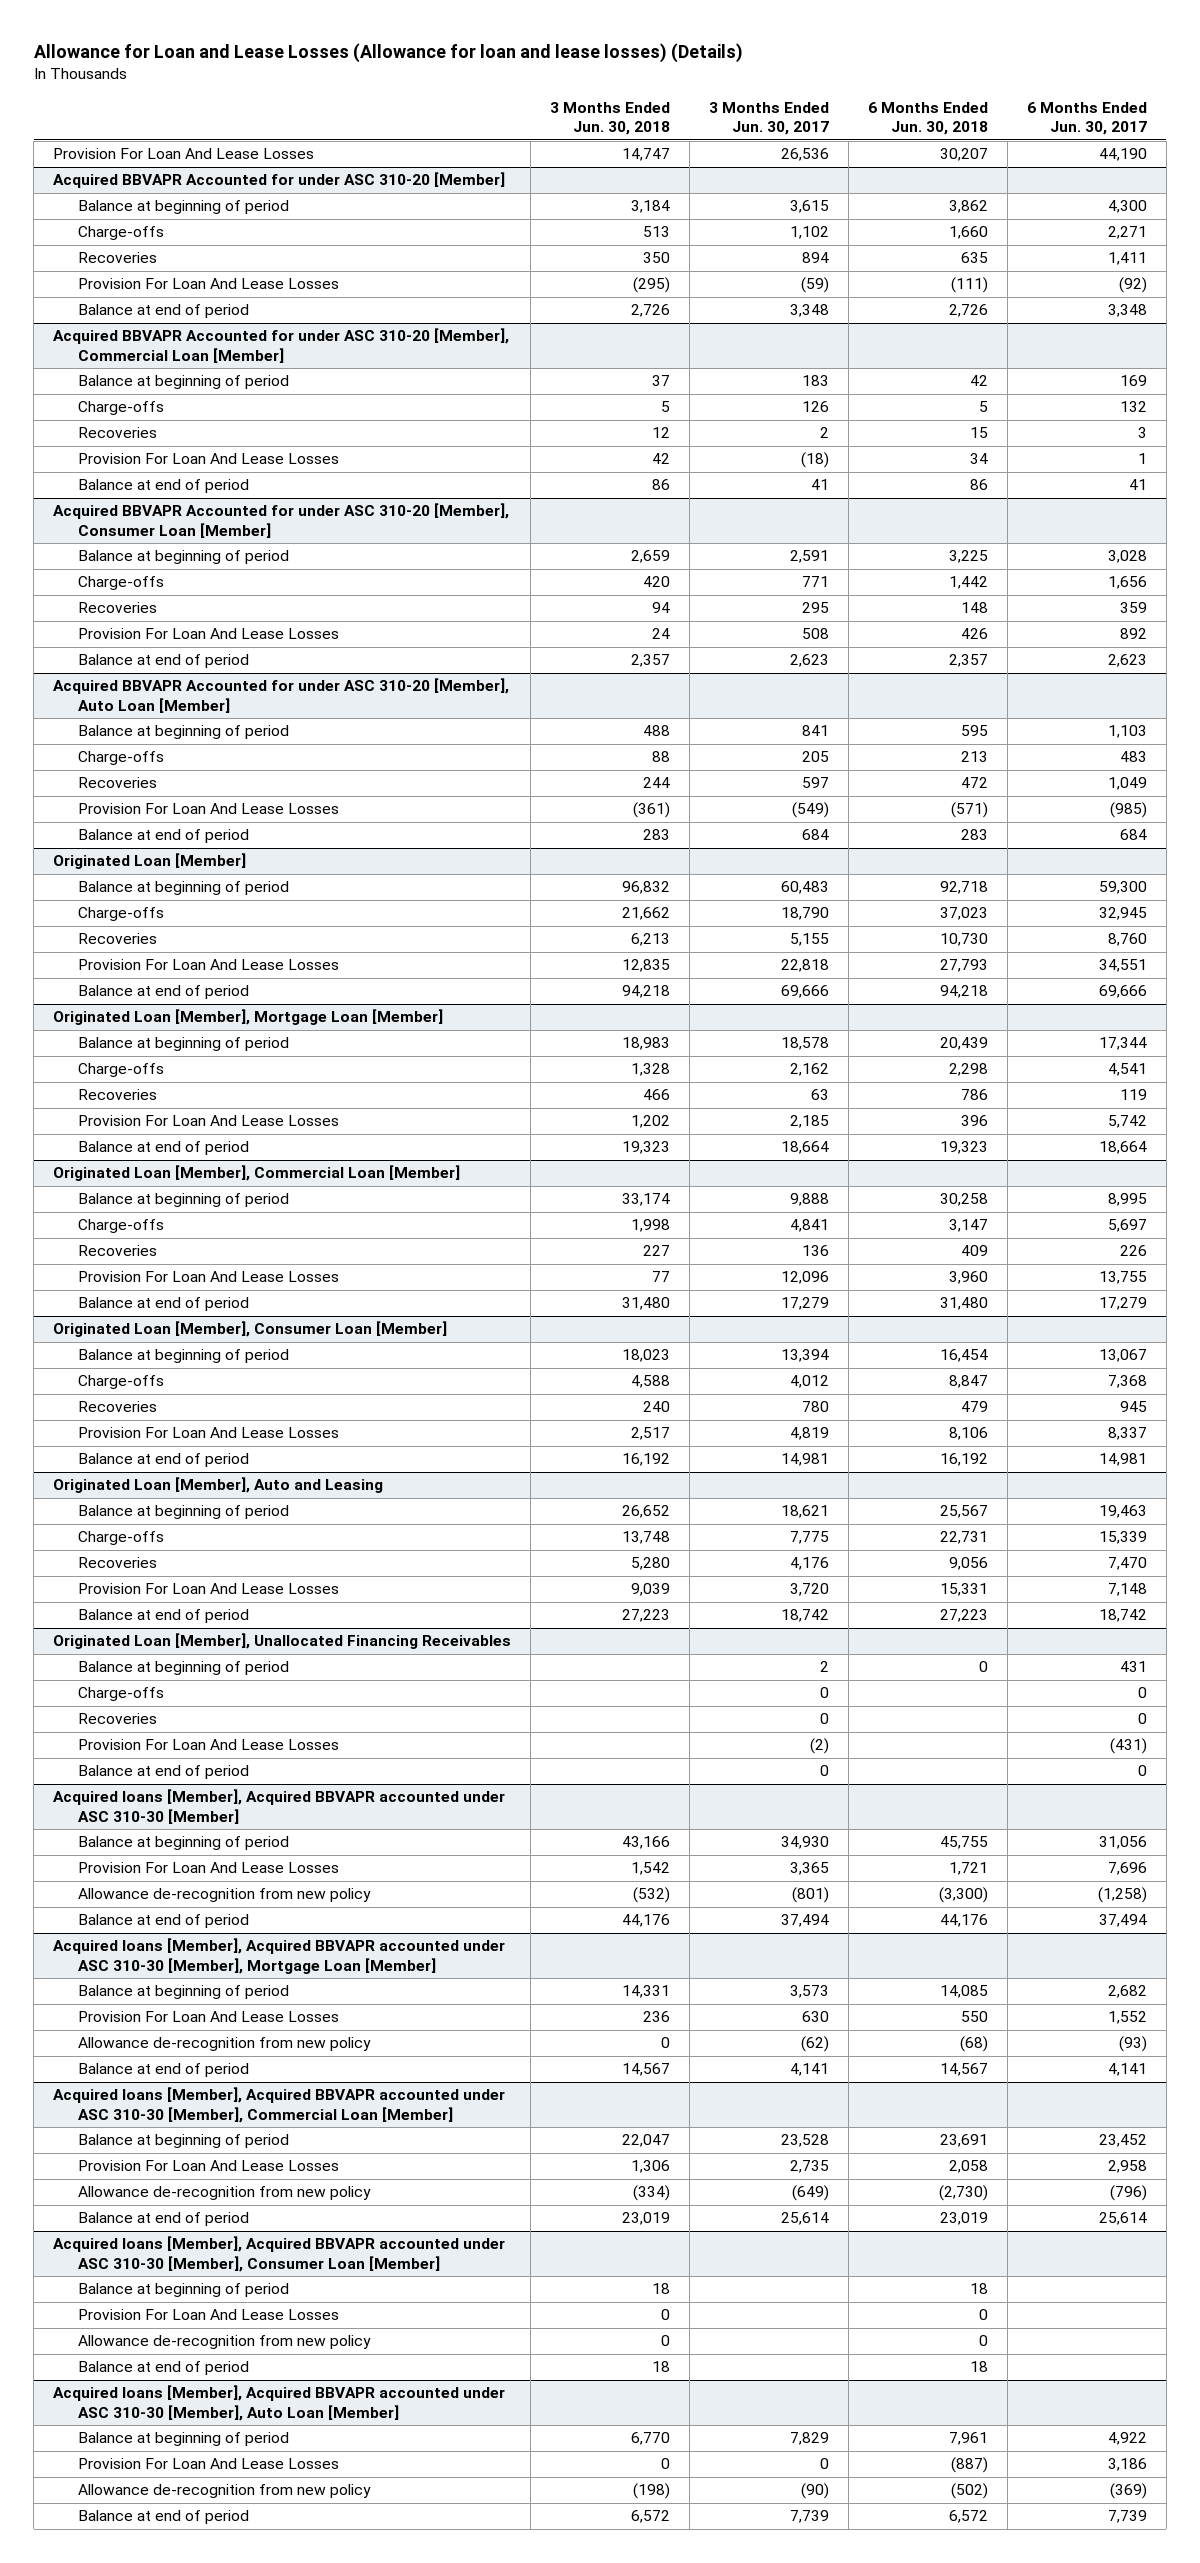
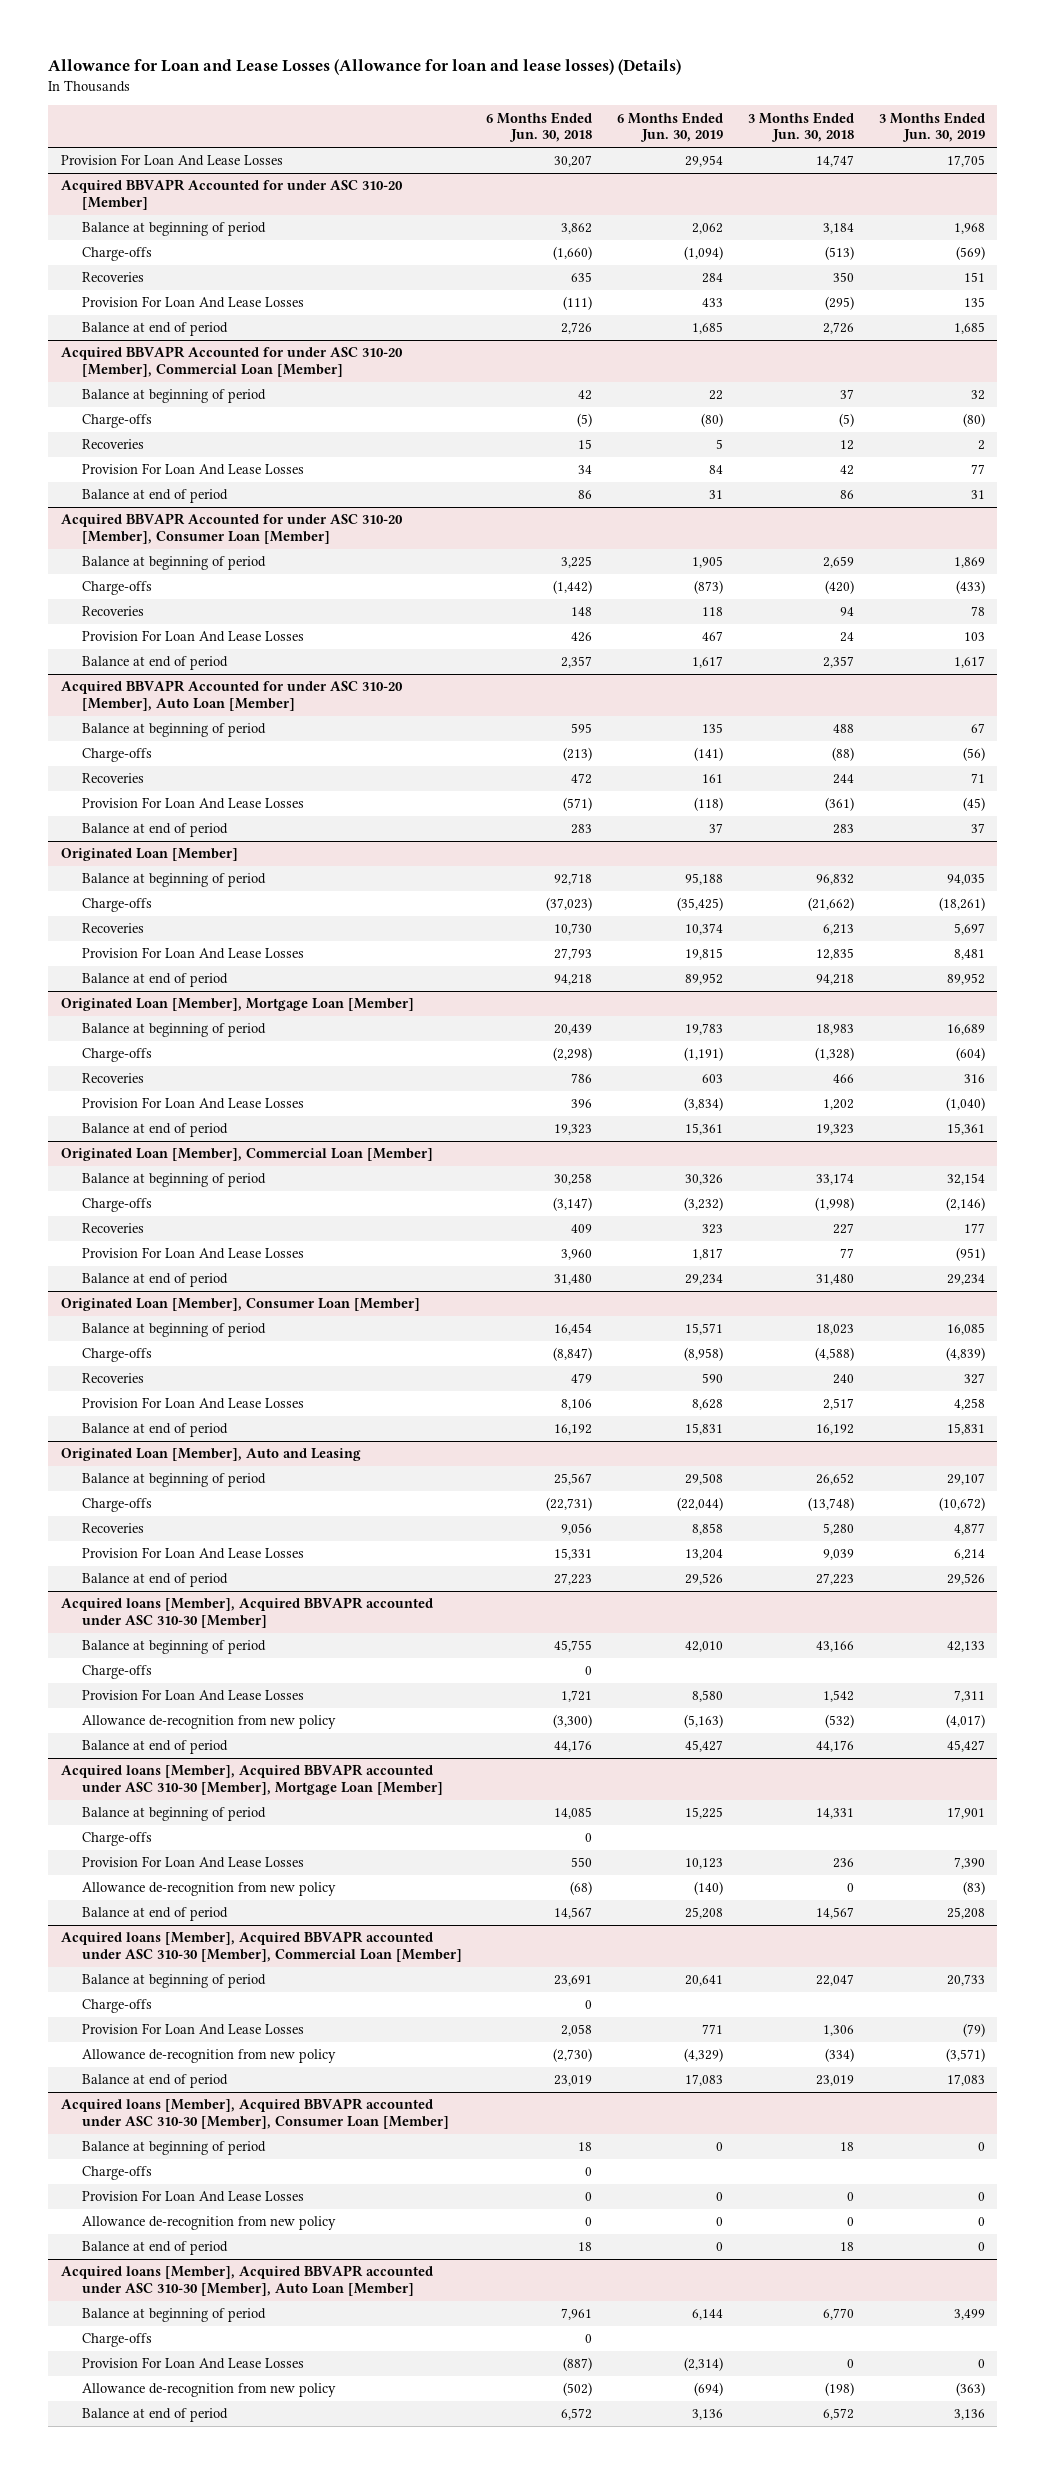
[709,101,830,136] 3 Months Ended Jun. 30, 2017 -> none
[1026,101,1147,136] 6 Months Ended Jun. 30, 2017 -> none
none -> [617,111,724,143] 6 Months Ended Jun. 30, 2019
none -> [878,111,985,143] 3 Months Ended Jun. 30, 2019
[643,226,671,238] 513 -> [824,246,854,261] (513)
[948,226,988,240] 1,660 -> [553,246,593,261] (1,660)
[661,401,671,413] 5 -> [838,413,854,428] (5)
[978,401,988,413] 5 -> [577,413,593,428] (5)
[643,576,671,588] 420 -> [824,580,854,595] (420)
[948,576,988,590] 1,442 -> [553,580,593,595] (1,442)
[652,751,671,763] 88 -> [831,747,854,762] (88)
[960,751,988,763] 213 -> [563,747,593,762] (213)
[622,907,671,921] 21,662 -> [807,897,854,912] (21,662)
[939,907,988,921] 37,023 -> [546,897,593,912] (37,023)
[631,1063,671,1077] 1,328 -> [814,1047,854,1062] (1,328)
[948,1063,988,1077] 2,298 -> [553,1047,593,1062] (2,298)
[631,1219,671,1233] 1,998 -> [814,1197,854,1212] (1,998)
[948,1219,988,1233] 3,147 -> [553,1197,593,1212] (3,147)
[631,1375,671,1389] 4,588 -> [814,1347,854,1362] (4,588)
[948,1375,988,1389] 8,847 -> [553,1347,593,1362] (8,847)
[622,1531,671,1545] 13,748 -> [807,1497,854,1512] (13,748)
[939,1531,988,1545] 22,731 -> [546,1497,593,1512] (22,731)
[53,1633,512,1650] Originated Loan [Member], Unallocated Financing Receivables -> none
[77,1661,289,1676] Balance at beginning of period -> none
[77,1687,164,1702] Charge-offs -> none
[77,1713,157,1725] Recoveries -> none
[77,1739,339,1751] Provision For Loan And Lease Losses -> none
[77,1765,249,1780] Balance at end of period -> none
none -> [81,1665,152,1680] Charge-offs
none -> [81,1832,152,1847] Charge-offs
none -> [81,1999,152,2014] Charge-offs
none -> [81,2166,152,2181] Charge-offs
none -> [81,2333,152,2348] Charge-offs

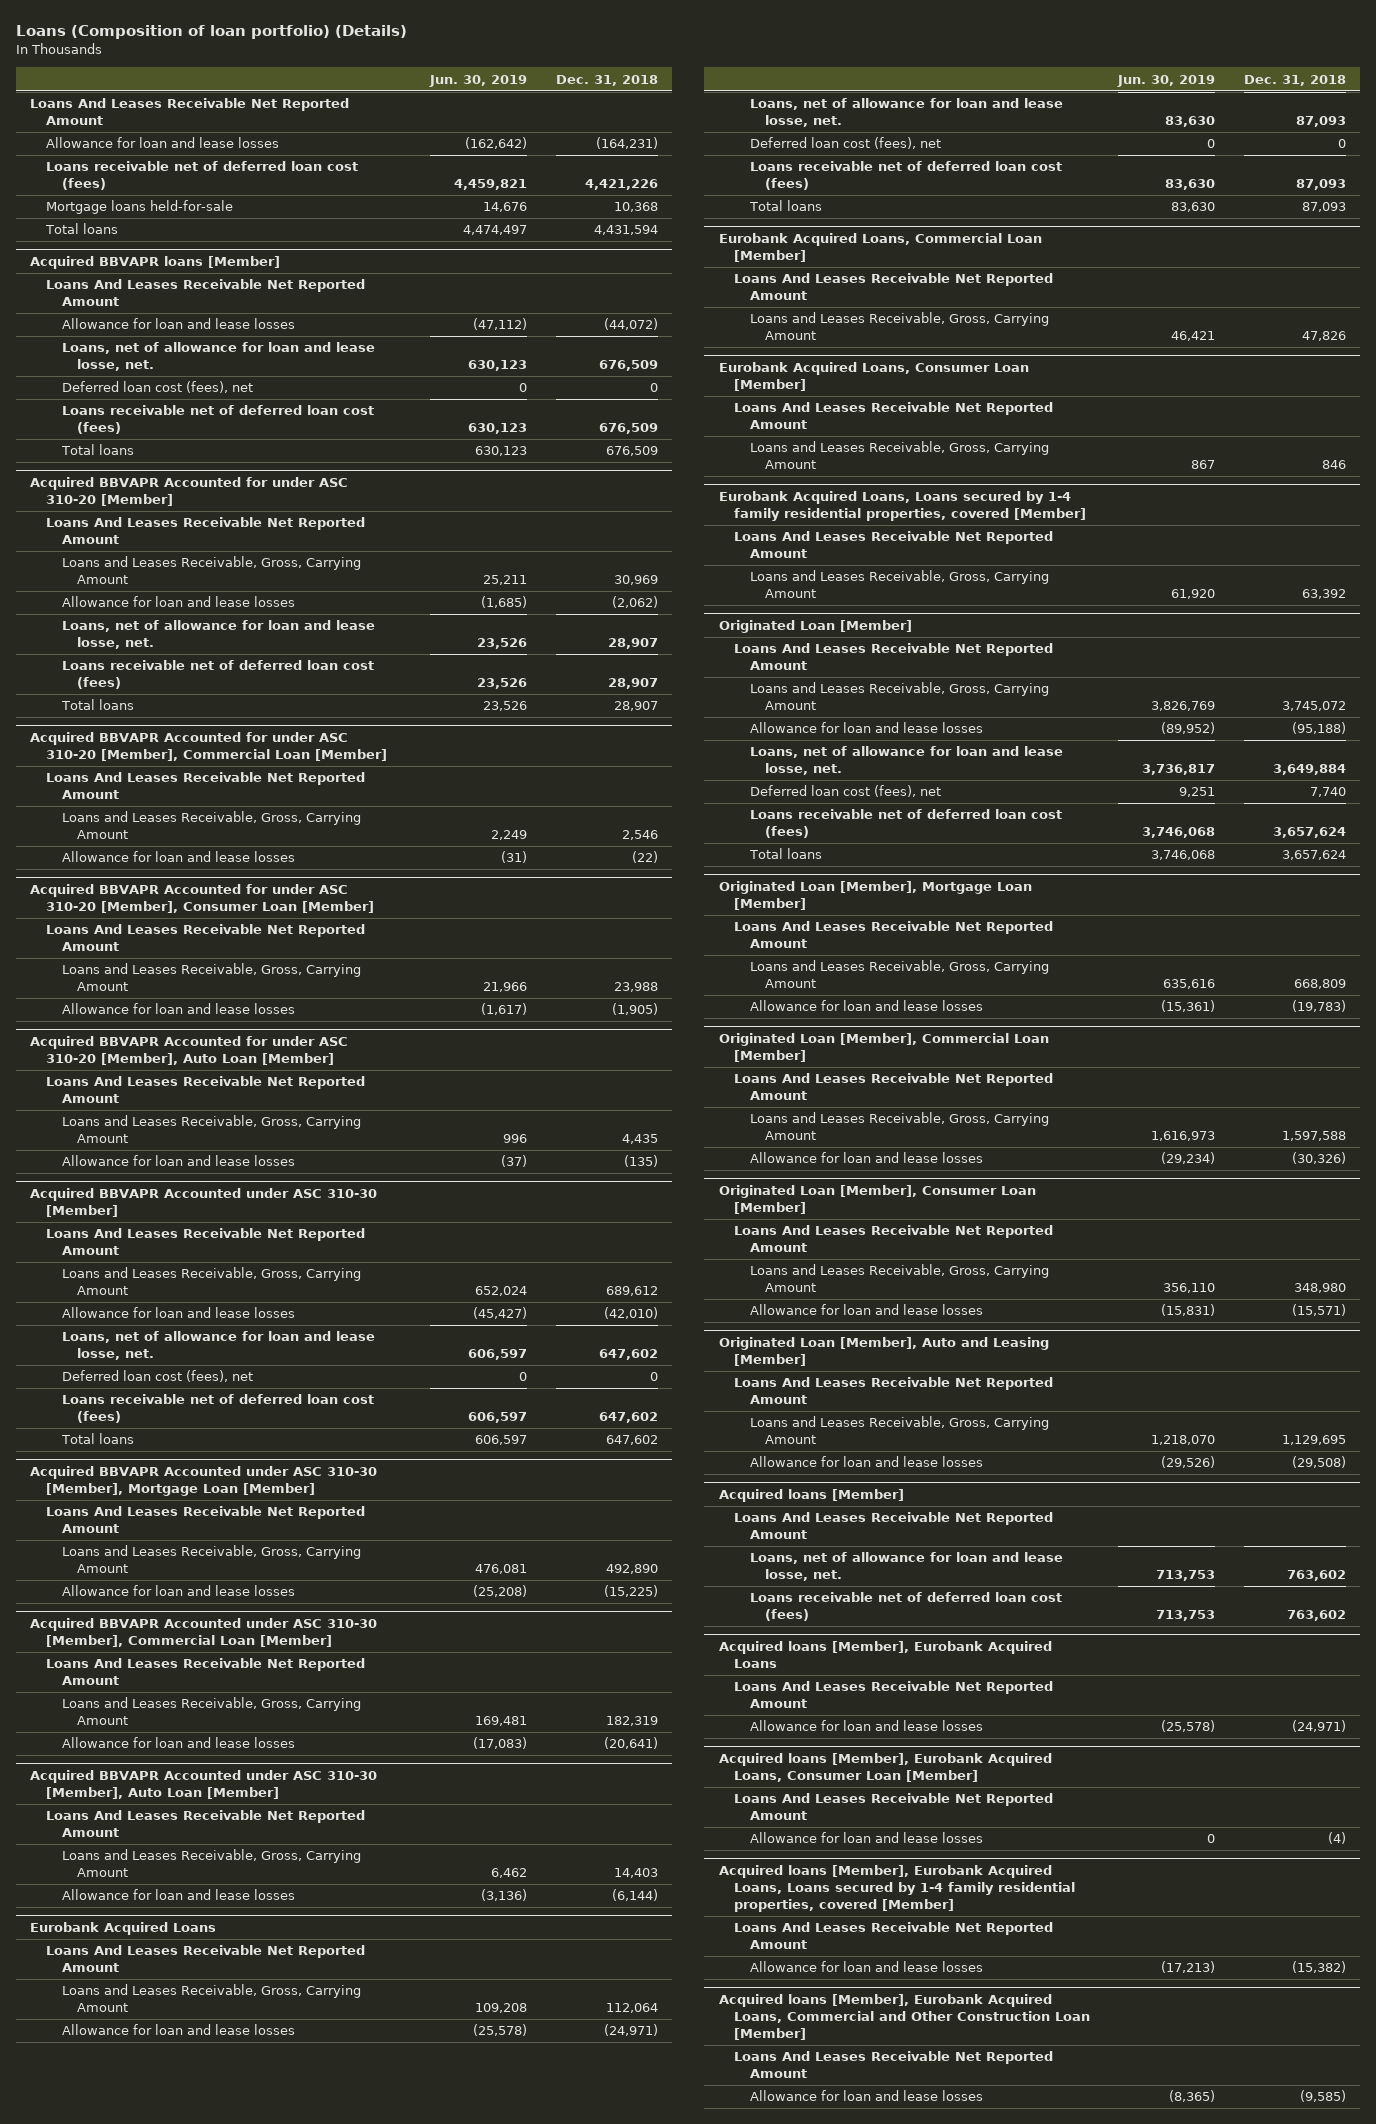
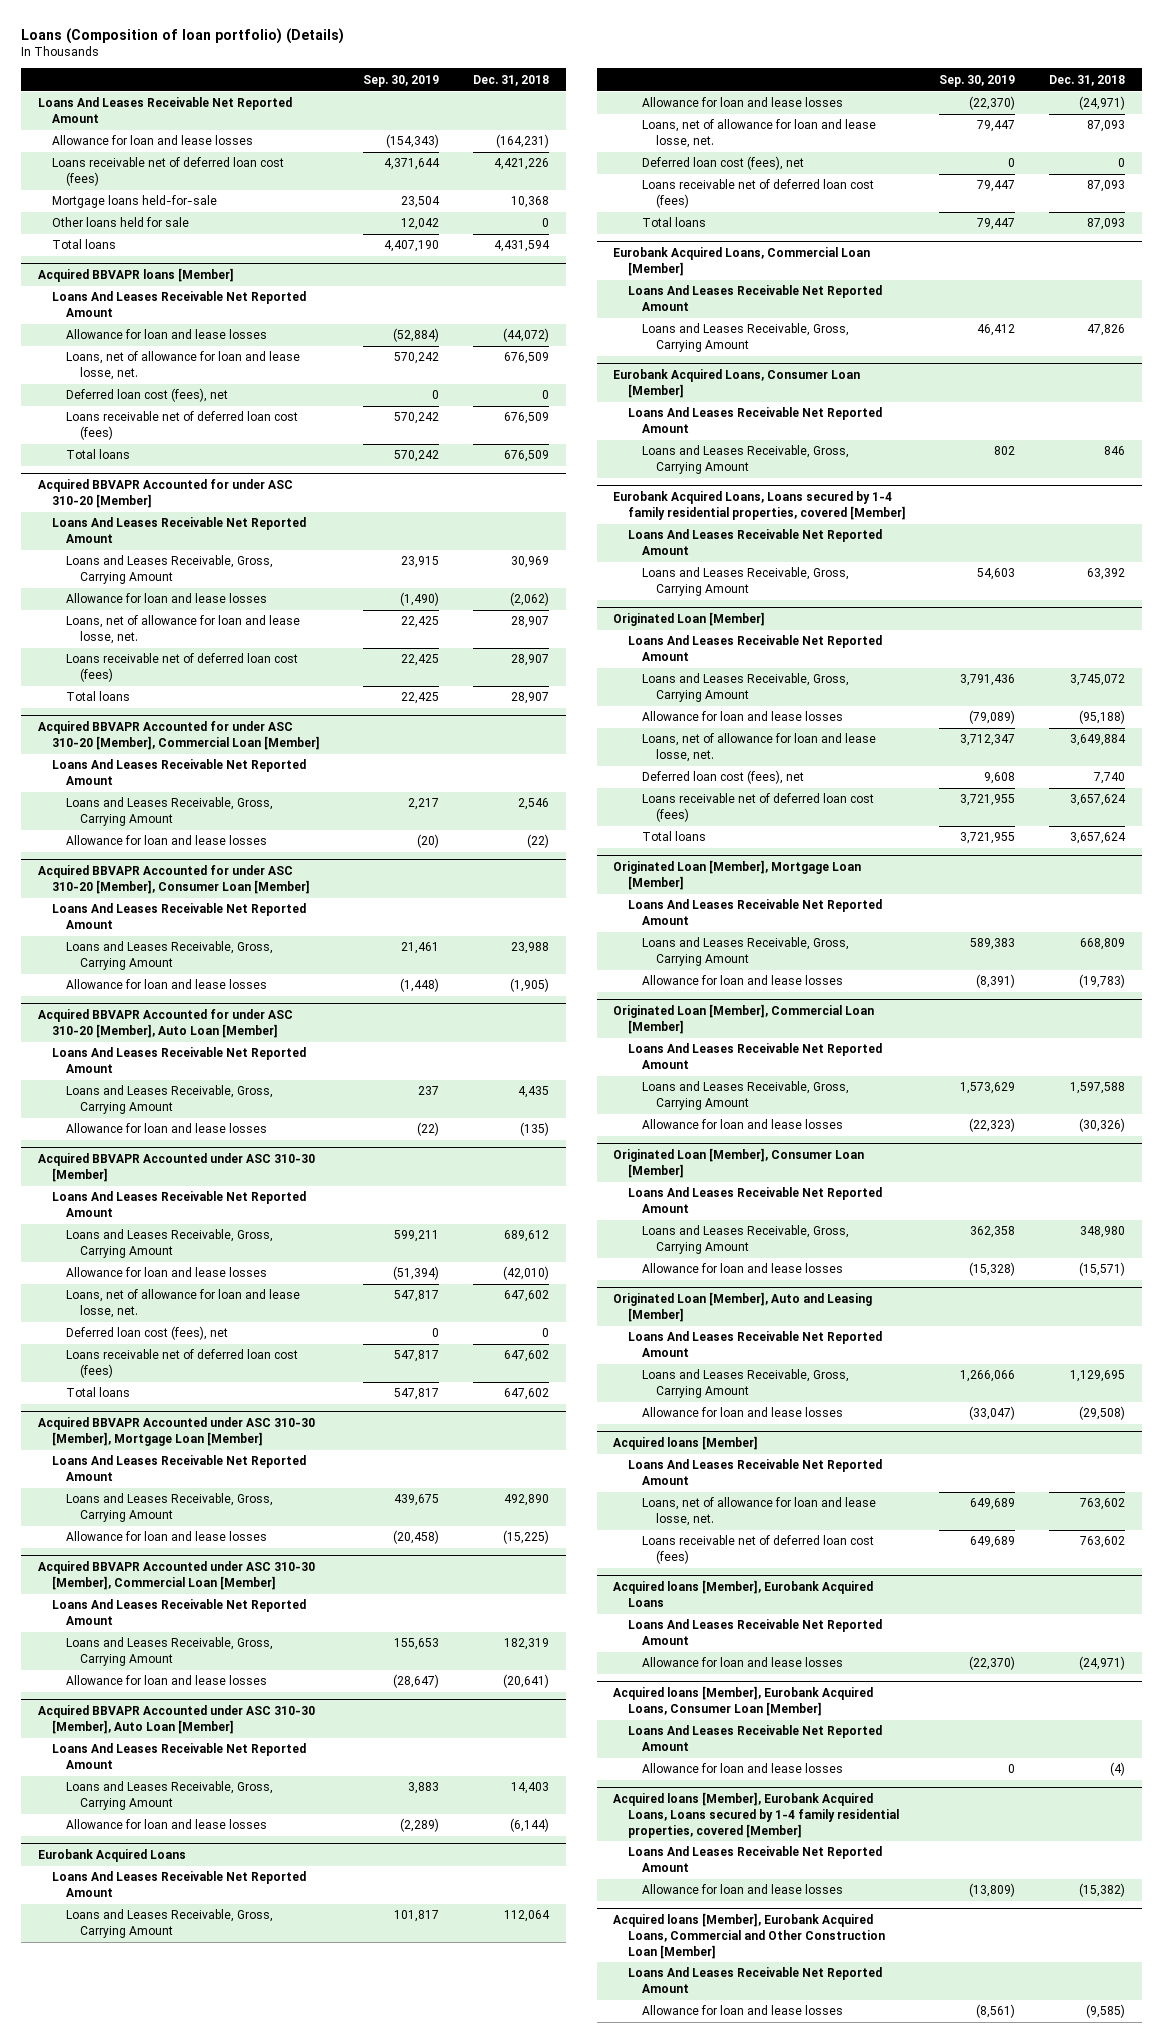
[429,74,528,87] Jun. 30, 2019 -> none
none -> [363,74,440,87] Sep. 30, 2019
none -> [51,217,189,228] Other loans held for sale

